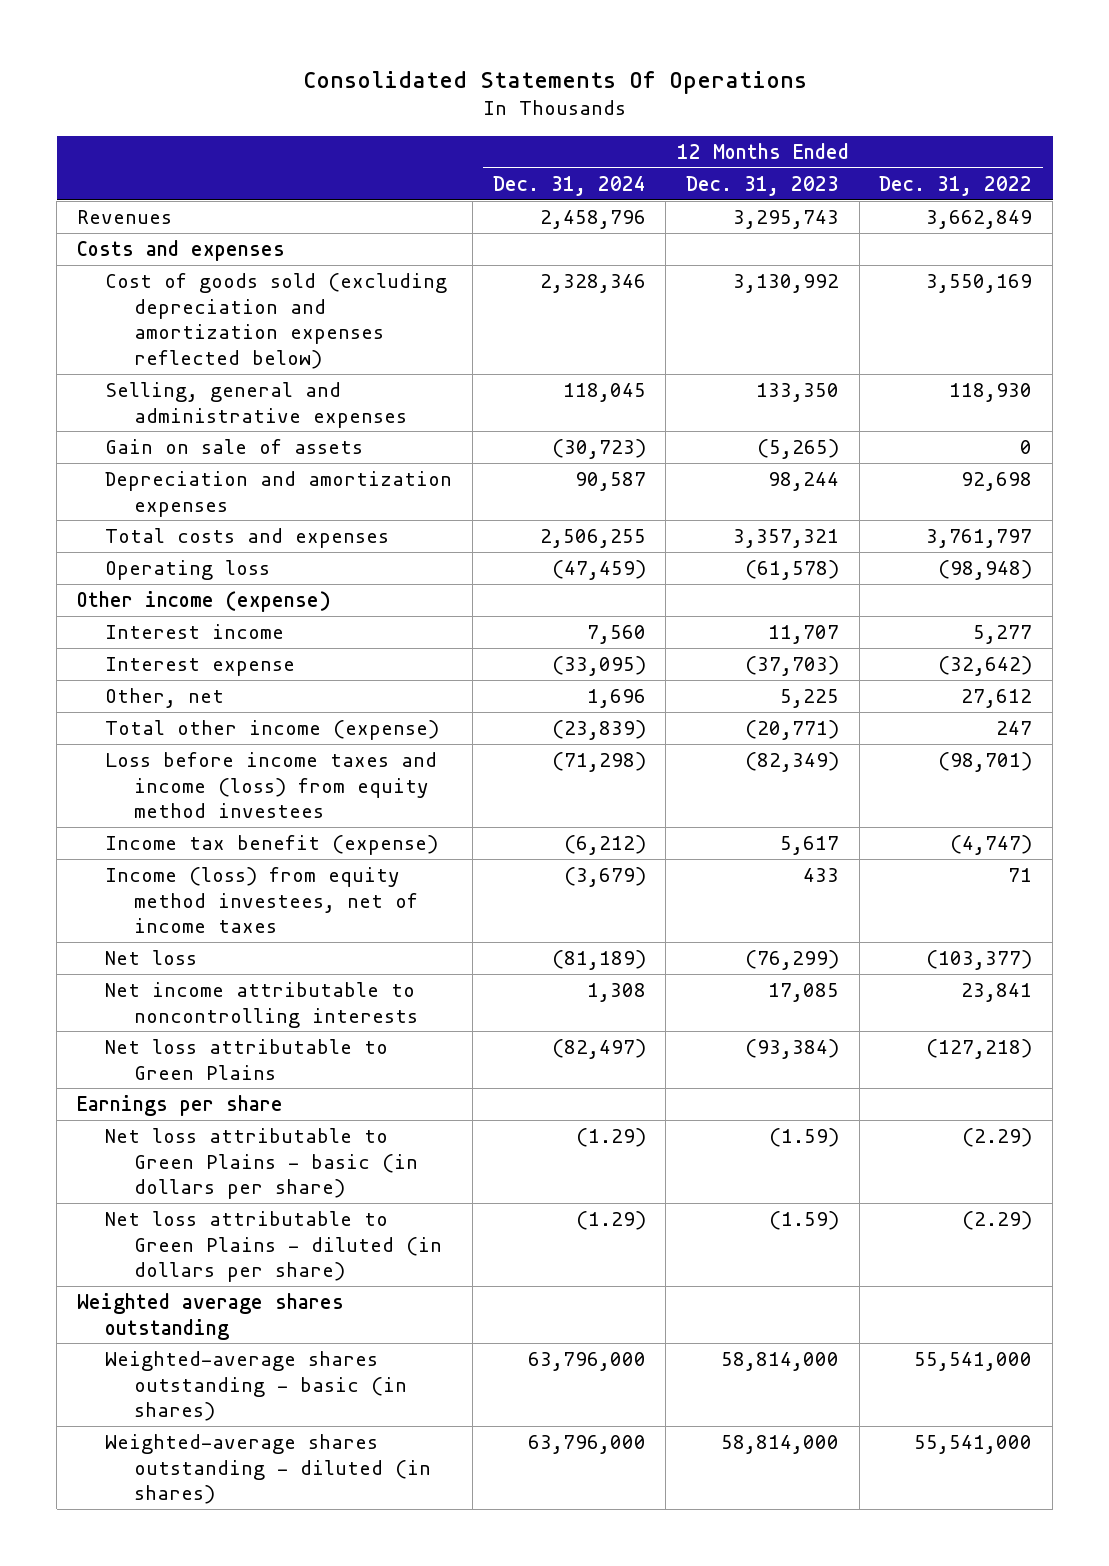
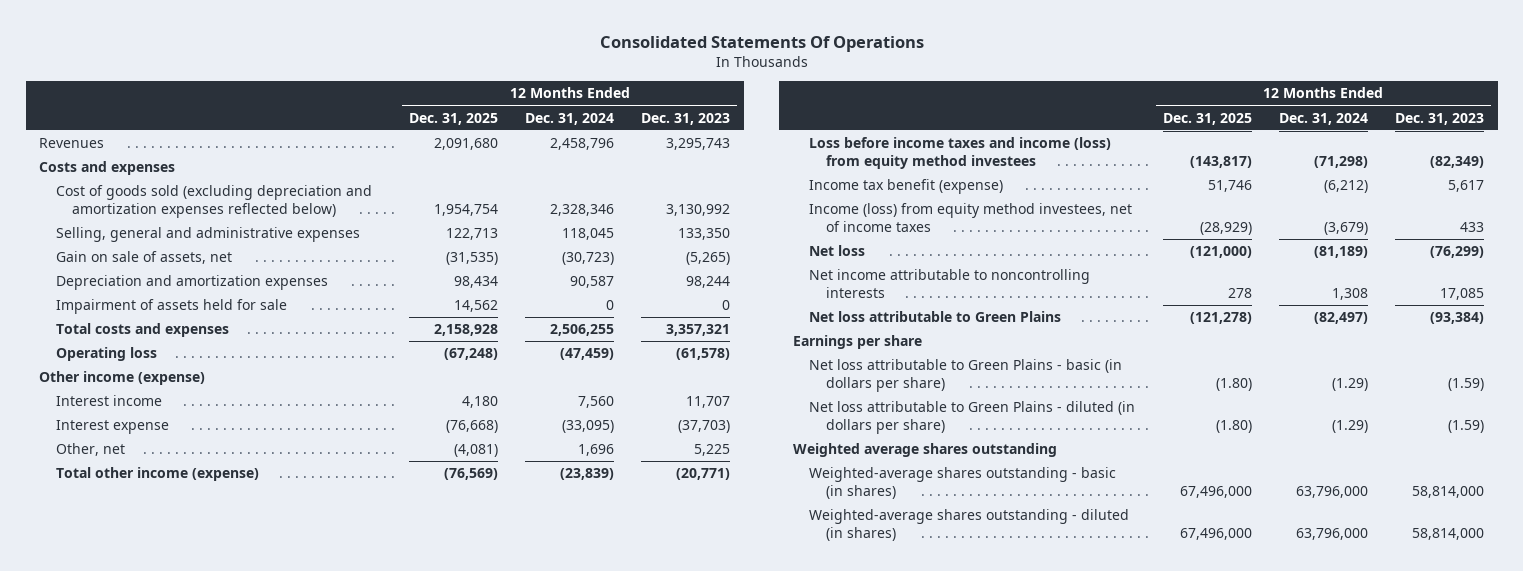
[879,175,1033,196] Dec. 31, 2022 -> none
none -> [408,112,498,125] Dec. 31, 2025
[105,438,364,454] Gain on sale of assets -> [55,251,232,265] Gain on sale of assets, net
none -> [55,299,287,315] Impairment of assets held for sale

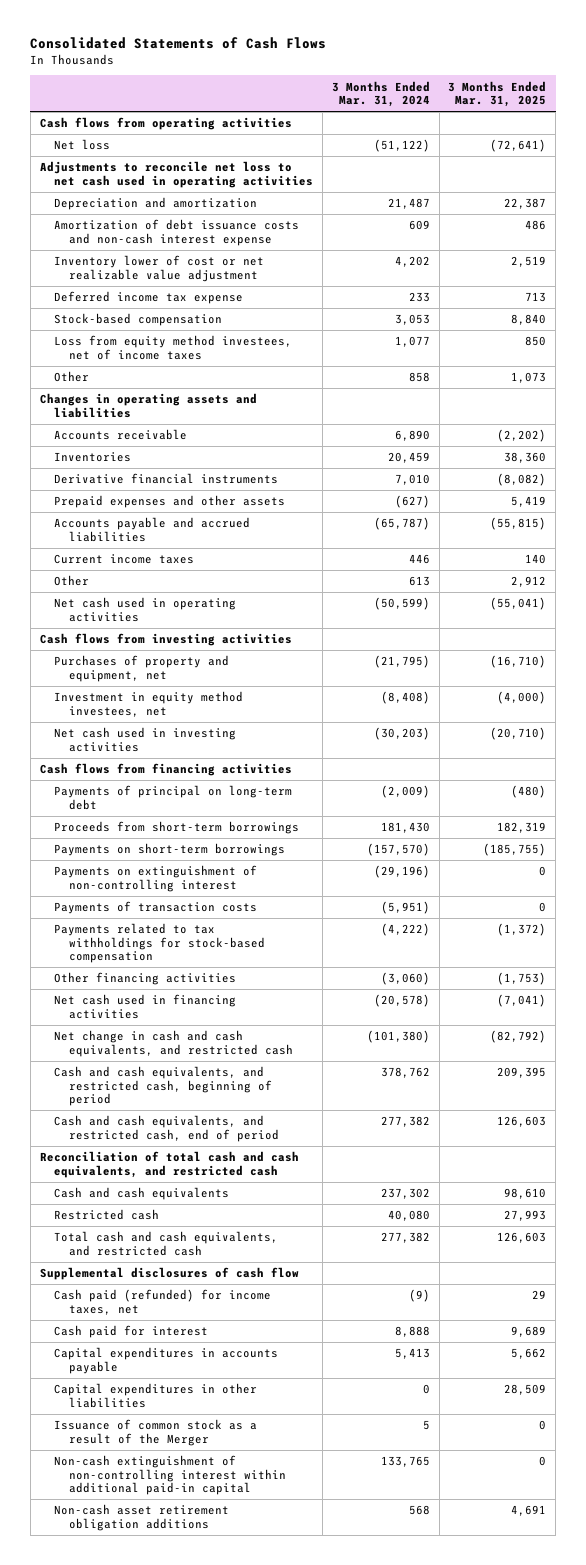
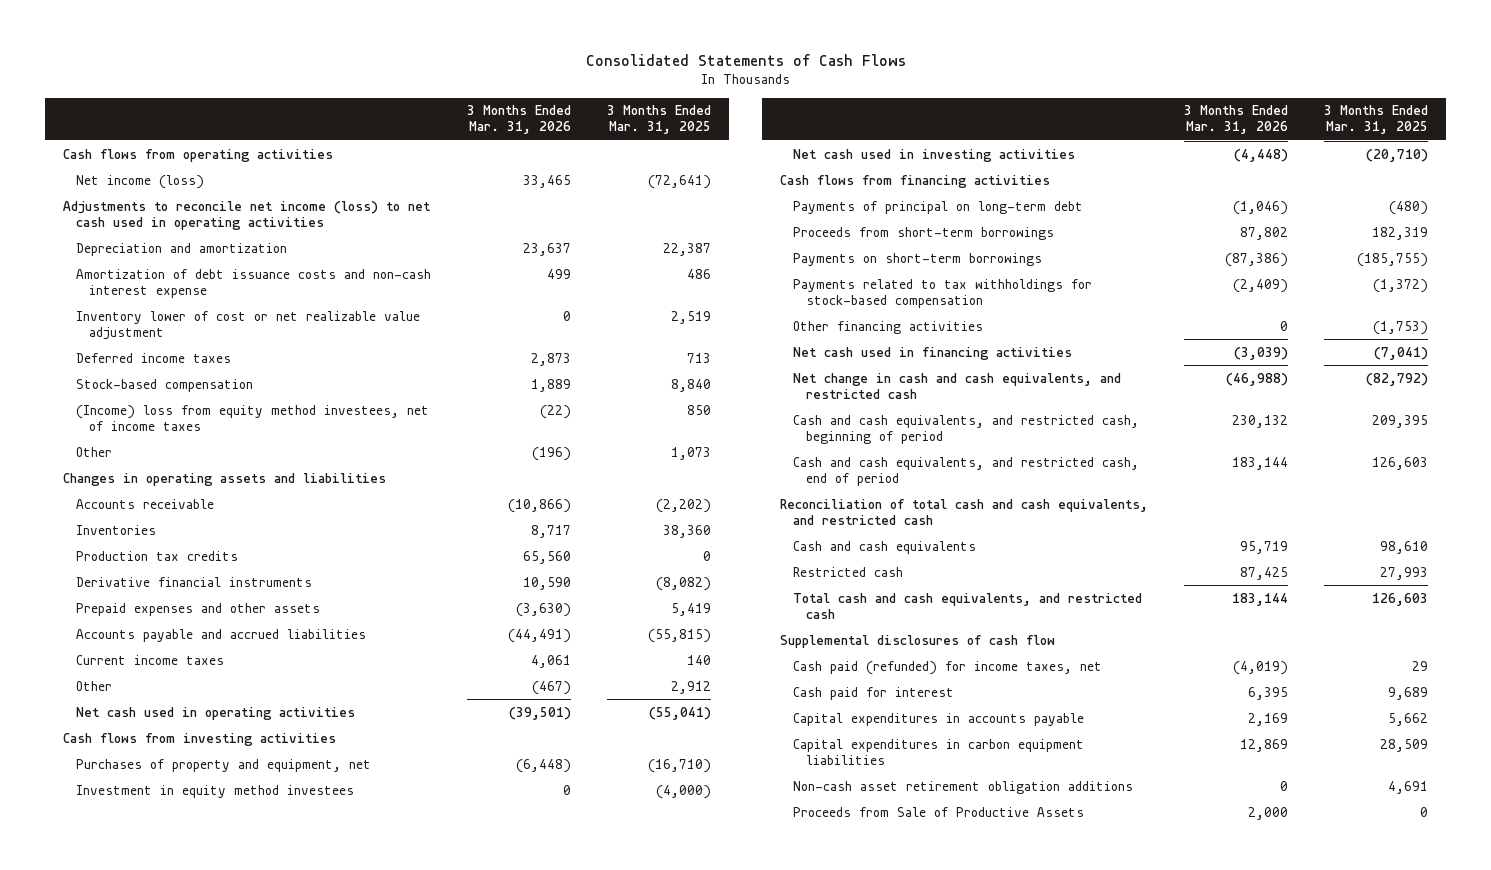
[331,80,430,108] 3 Months Ended Mar. 31, 2024 -> none
none -> [467,105,572,135] 3 Months Ended Mar. 31, 2026
[54,139,111,151] Net loss -> [76,174,205,189] Net income (loss)
[39,161,314,188] Adjustments to reconcile net loss to net cash used in operating activities -> [63,200,432,230] Adjustments to reconcile net income (loss) to net cash used in operating activities
[54,291,244,305] Deferred income tax expense -> [76,352,232,363] Deferred income taxes
[54,335,293,360] Loss from equity method investees, net of income taxes -> [76,404,430,431] (Income) loss from equity method investees, net of income taxes
none -> [76,550,239,561] Production tax credits
[54,691,244,717] Investment in equity method investees, net -> [76,784,355,798] Investment in equity method investees
[54,865,258,892] Payments on extinguishment of non-controlling interest -> none
[54,901,258,915] Payments of transaction costs -> none
[54,1419,258,1446] Issuance of common stock as a result of the Merger -> none
[54,1455,287,1496] Non-cash extinguishment of non-controlling interest within additional paid-in capital -> none
[54,1383,258,1408] Capital expenditures in other liabilities -> [793,738,1085,765] Capital expenditures in carbon equipment liabilities
none -> [793,806,1085,817] Proceeds from Sale of Productive Assets

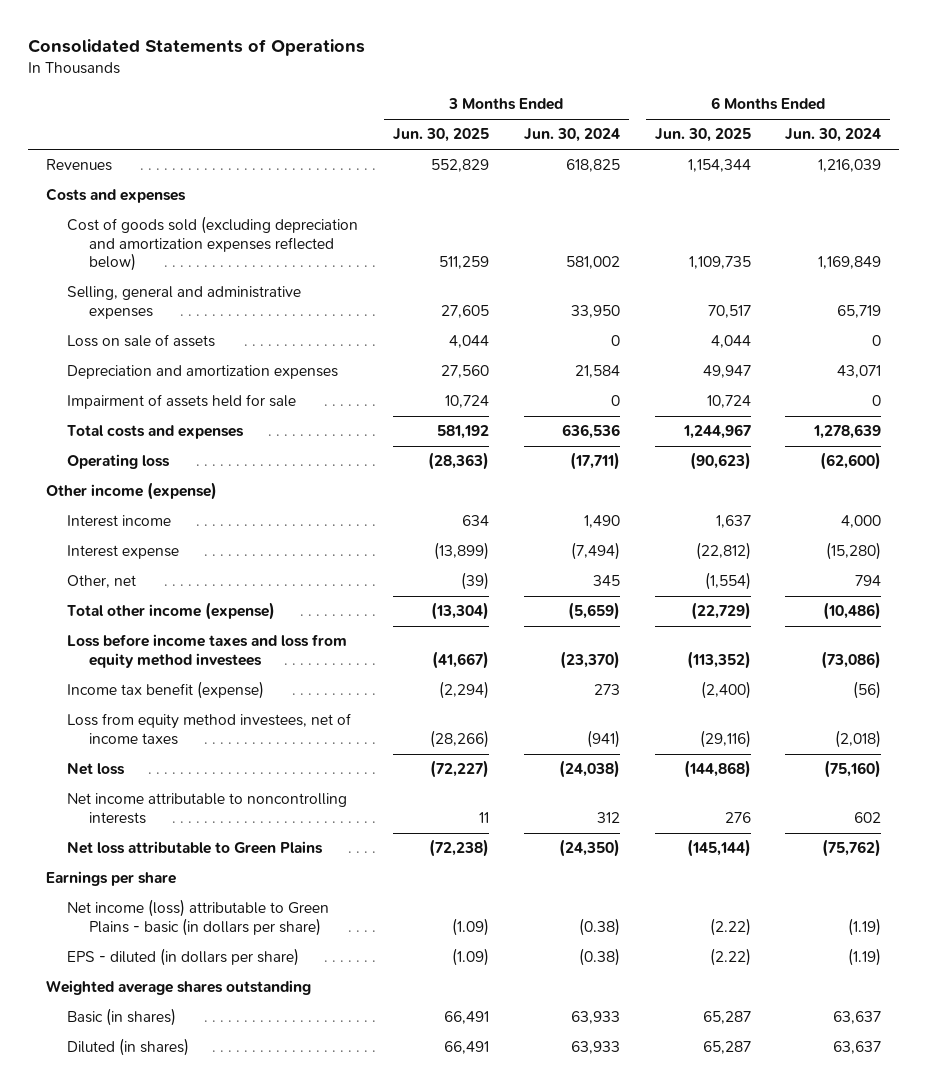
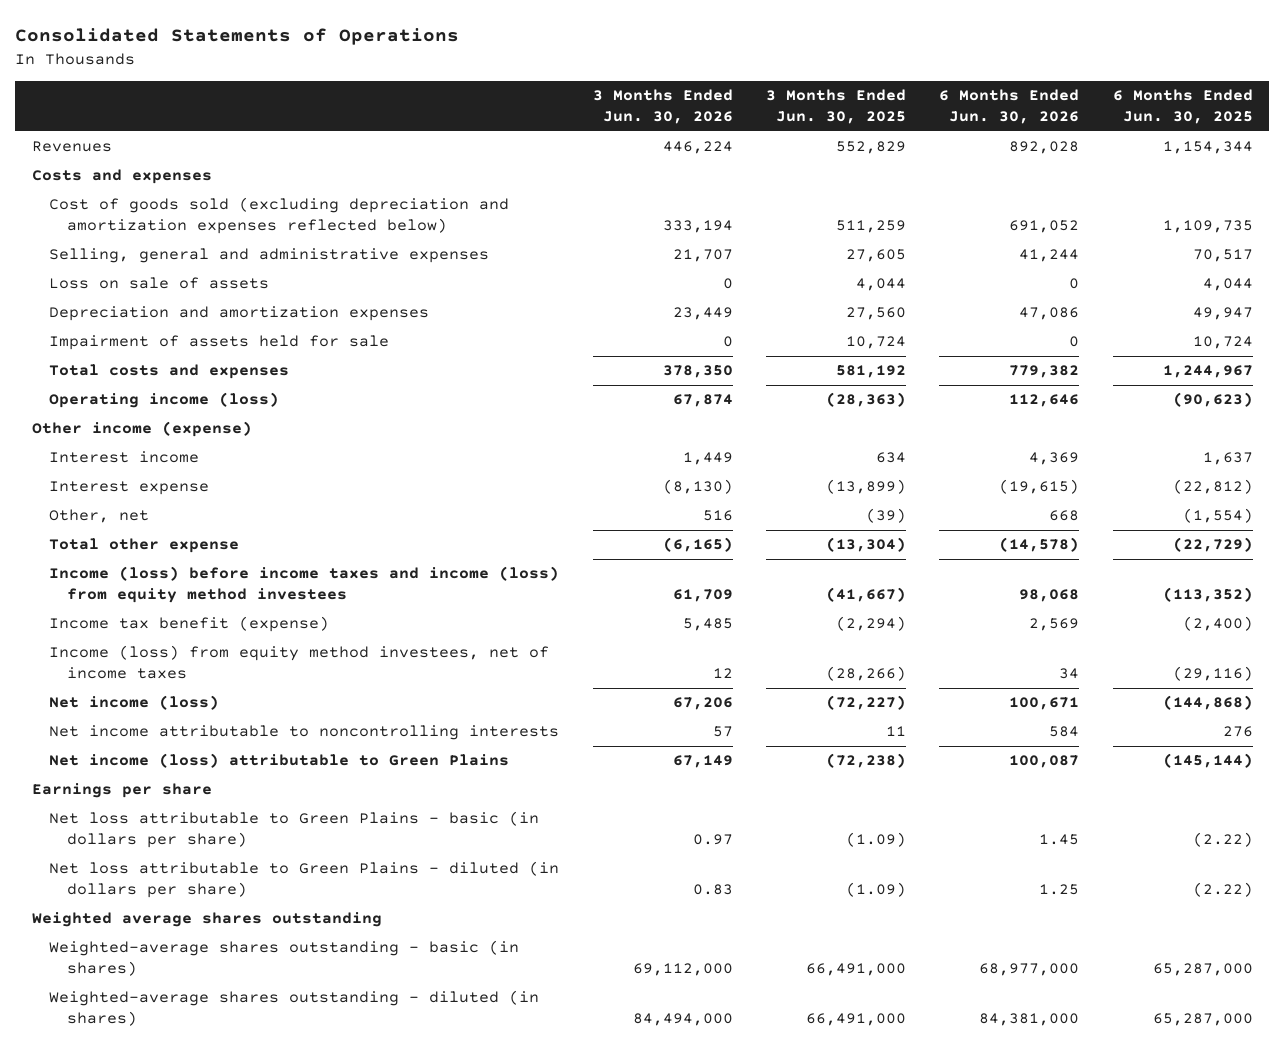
[523,128,620,143] Jun. 30, 2024 -> none
[785,128,882,143] Jun. 30, 2024 -> none
none -> [592,89,733,125] 3 Months Ended Jun. 30, 2026
none -> [939,89,1080,125] 6 Months Ended Jun. 30, 2026
[67,454,171,470] Operating loss -> [49,392,280,409] Operating income (loss)
[67,602,276,621] Total other income (expense) -> [49,538,240,554] Total other expense
[67,634,348,668] Loss before income taxes and loss from equity method investees -> [49,566,560,604] Income (loss) before income taxes and income (loss) from equity method investees
[67,713,352,745] Loss from equity method investees, net of income taxes -> [49,645,550,680] Income (loss) from equity method investees, net of income taxes
[67,763,126,776] Net loss -> [49,695,220,711] Net income (loss)
[67,841,324,855] Net loss attributable to Green Plains -> [49,753,510,769] Net income (loss) attributable to Green Plains
[67,899,330,936] Net income (loss) attributable to Green Plains - basic (in dollars per share) -> [49,811,540,849] Net loss attributable to Green Plains - basic (in dollars per share)
[67,948,300,967] EPS - diluted (in dollars per share) -> [49,861,560,899] Net loss attributable to Green Plains - diluted (in dollars per share)
[67,1008,177,1027] Basic (in shares) -> [49,940,520,977] Weighted-average shares outstanding - basic (in shares)
[444,1011,490,1025] 66,491 -> [806,963,907,977] 66,491,000
[702,1011,751,1025] 65,287 -> [1152,963,1253,977] 65,287,000
[67,1038,190,1057] Diluted (in shares) -> [49,990,540,1027] Weighted-average shares outstanding - diluted (in shares)
[444,1041,490,1055] 66,491 -> [806,1013,907,1027] 66,491,000
[702,1041,751,1055] 65,287 -> [1152,1013,1253,1027] 65,287,000

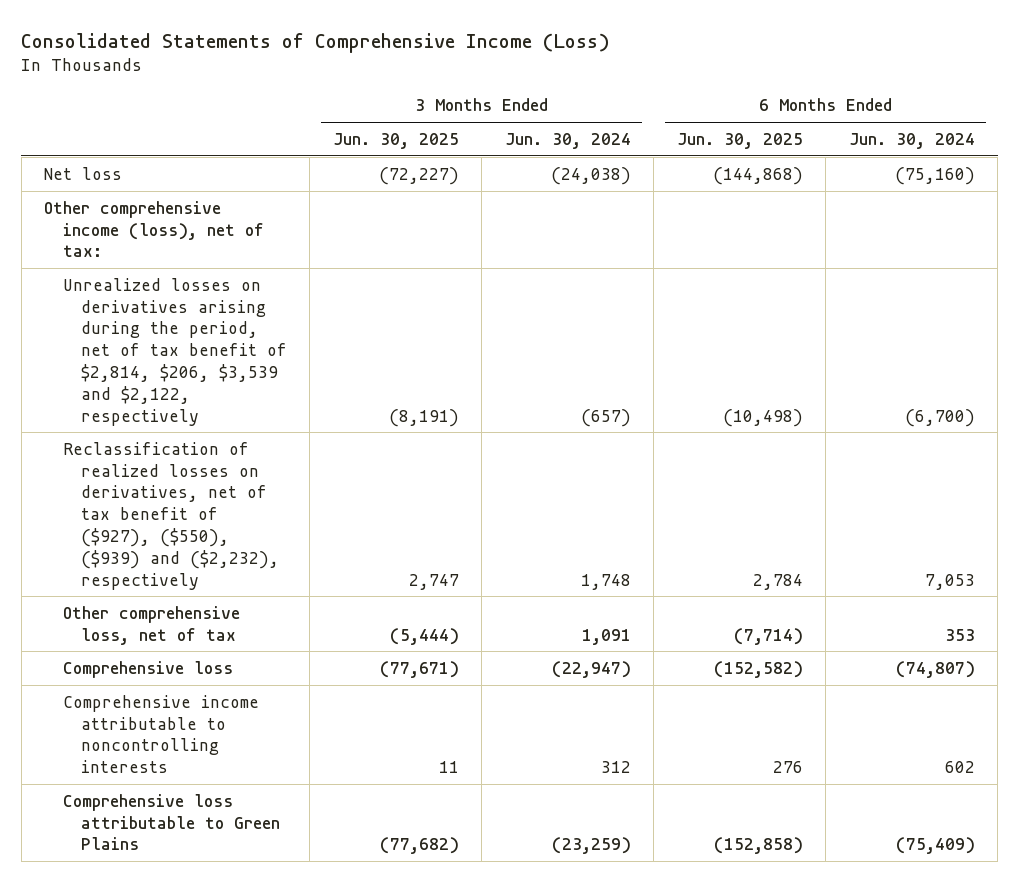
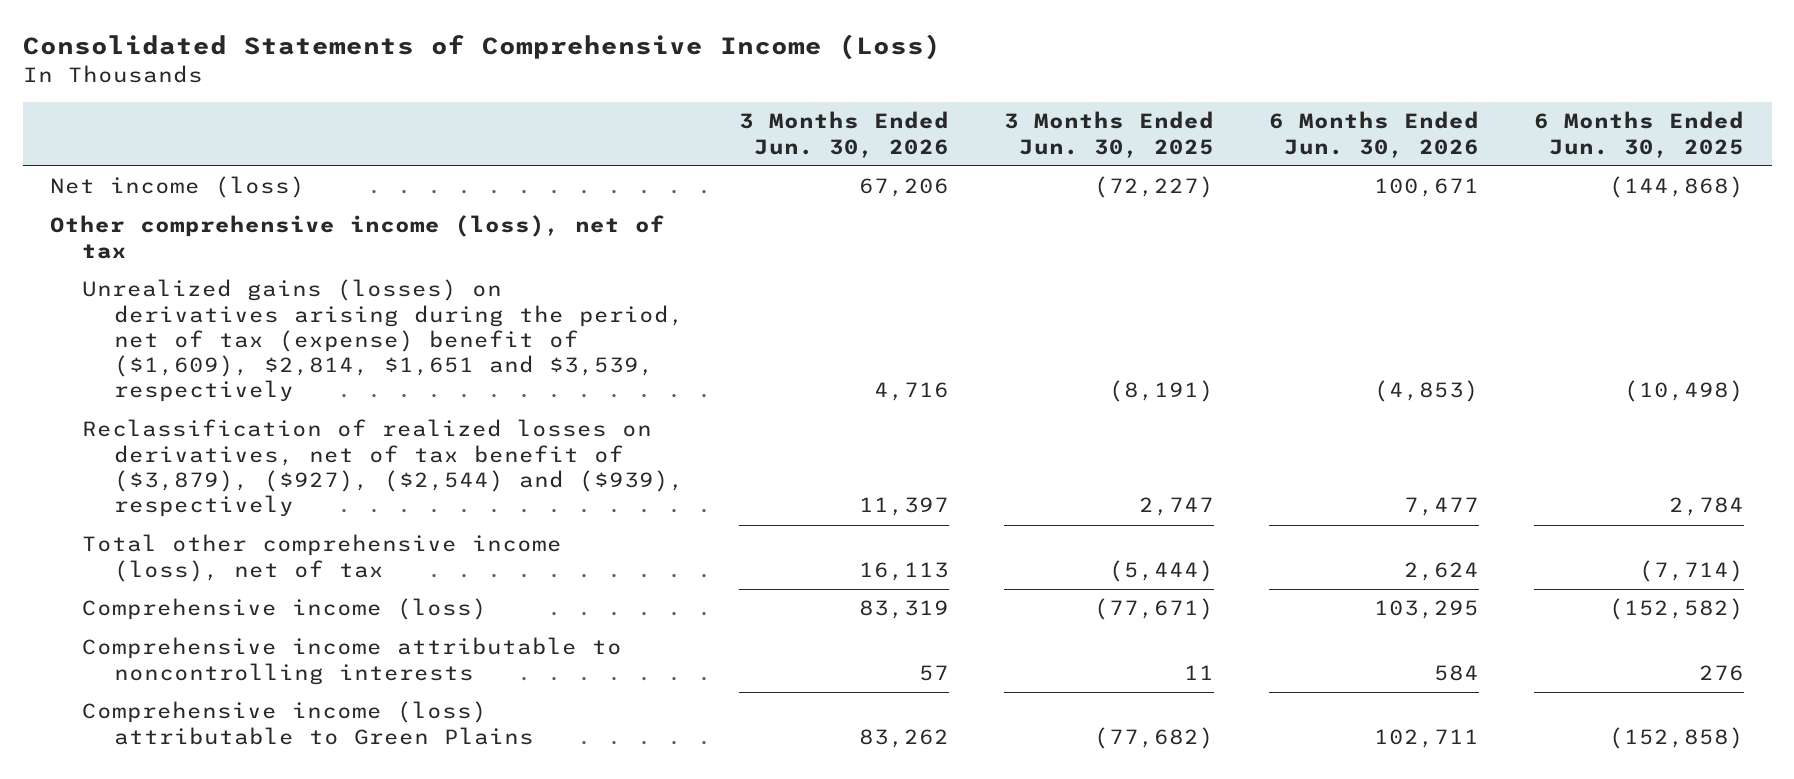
[504,132,631,149] Jun. 30, 2024 -> none
[848,132,975,149] Jun. 30, 2024 -> none
none -> [739,111,950,158] 3 Months Ended Jun. 30, 2026
none -> [1269,111,1480,158] 6 Months Ended Jun. 30, 2026
[44,166,123,180] Net loss -> [50,176,306,199] Net income (loss)
[44,200,264,258] Other comprehensive income (loss), net of tax: -> [50,215,666,259] Other comprehensive income (loss), net of tax
[62,277,287,426] Unrealized losses on derivatives arising during the period, net of tax benefit of $2,814, $206, $3,539 and $2,122, respectively -> [82,279,685,403] Unrealized gains (losses) on derivatives arising during the period, net of tax (expense) benefit of ($1,609), $2,814, $1,651 and $3,539, respectively
[62,441,279,590] Reclassification of realized losses on derivatives, net of tax benefit of ($927), ($550), ($939) and ($2,232), respectively -> [82,419,685,518] Reclassification of realized losses on derivatives, net of tax benefit of ($3,879), ($927), ($2,544) and ($939), respectively
[62,605,240,645] Other comprehensive loss, net of tax -> [82,534,563,582] Total other comprehensive income (loss), net of tax
[62,660,233,678] Comprehensive loss -> [82,598,488,621] Comprehensive income (loss)
[62,793,280,851] Comprehensive loss attributable to Green Plains -> [82,701,535,745] Comprehensive income (loss) attributable to Green Plains

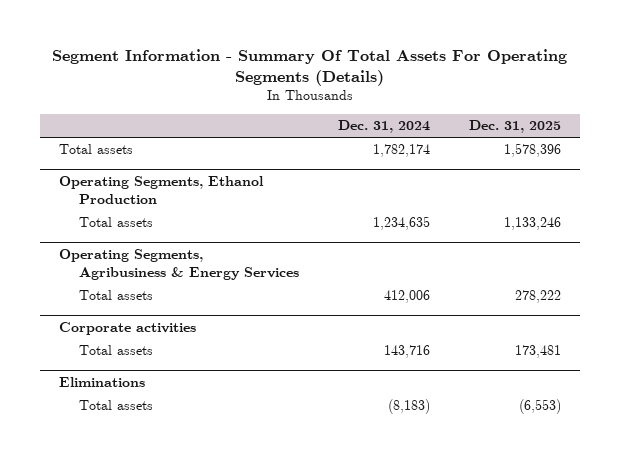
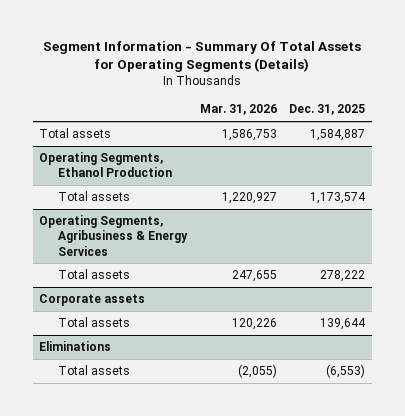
[52,48,568,86] Segment Information - Summary Of Total Assets For Operating Segments (Details) -> [43,41,362,73] Segment Information - Summary Of Total Assets for Operating Segments (Details)
[338,120,431,134] Dec. 31, 2024 -> none
none -> [199,104,277,116] Mar. 31, 2026
[503,143,561,158] 1,578,396 -> [310,129,366,142] 1,584,887
[503,217,561,231] 1,133,246 -> [310,192,367,205] 1,173,574
[59,322,197,336] Corporate activities -> [39,294,146,307] Corporate assets
[514,345,561,359] 173,481 -> [320,318,367,331] 139,644

